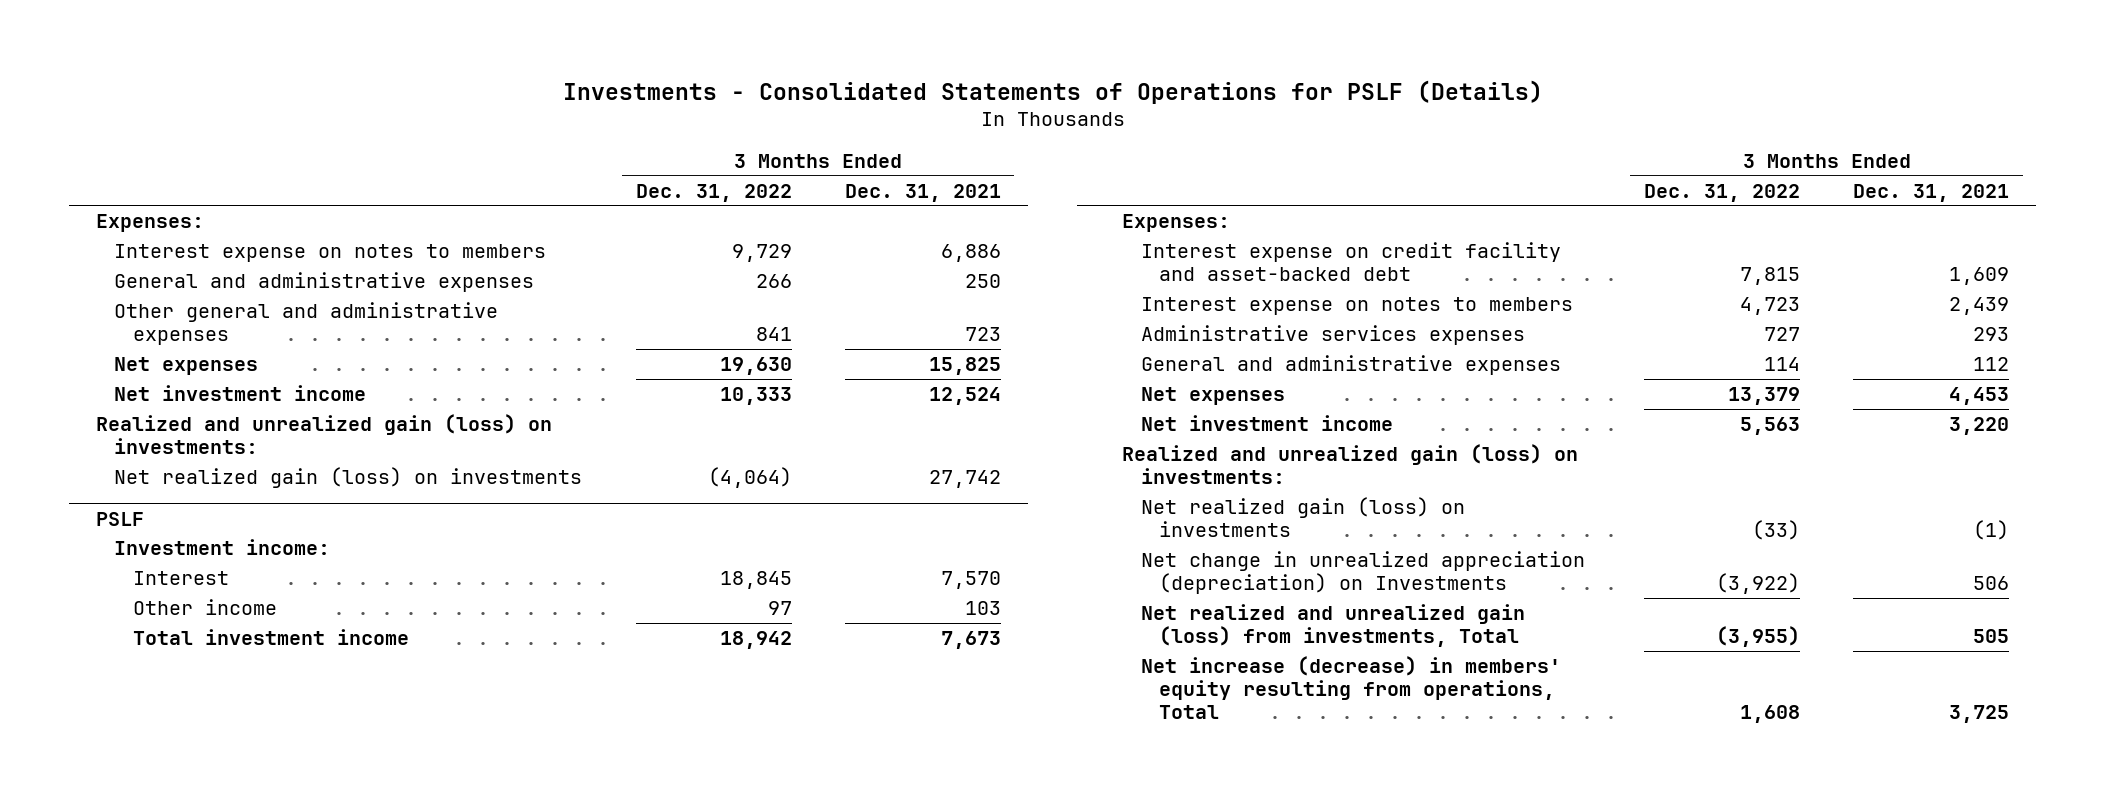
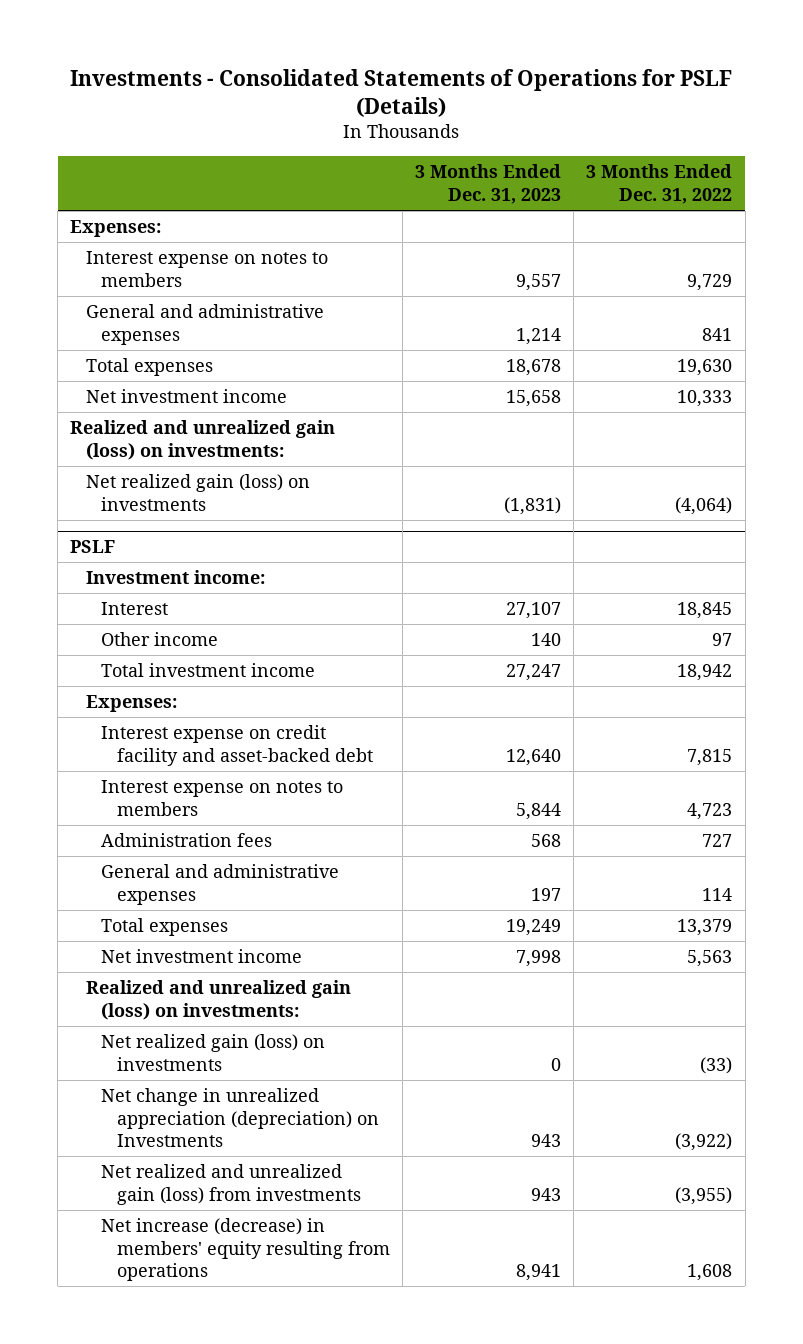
[845,183,1002,202] Dec. 31, 2021 -> none
none -> [415,164,562,205] 3 Months Ended Dec. 31, 2023
[114,302,499,346] Other general and administrative expenses -> none
[755,274,792,289] 266 -> [702,327,733,341] 841
[114,357,259,376] Net expenses -> [85,357,213,376] Total expenses
[1140,325,1525,346] Administrative services expenses -> [101,832,273,847] Administration fees
[1140,387,1285,406] Net expenses -> [101,917,229,936] Total expenses
[1140,604,1525,648] Net realized and unrealized gain (loss) from investments, Total -> [101,1163,361,1205] Net realized and unrealized gain (loss) from investments
[1140,656,1561,720] Net increase (decrease) in members' equity resulting from operations, Total -> [101,1217,390,1282] Net increase (decrease) in members' equity resulting from operations

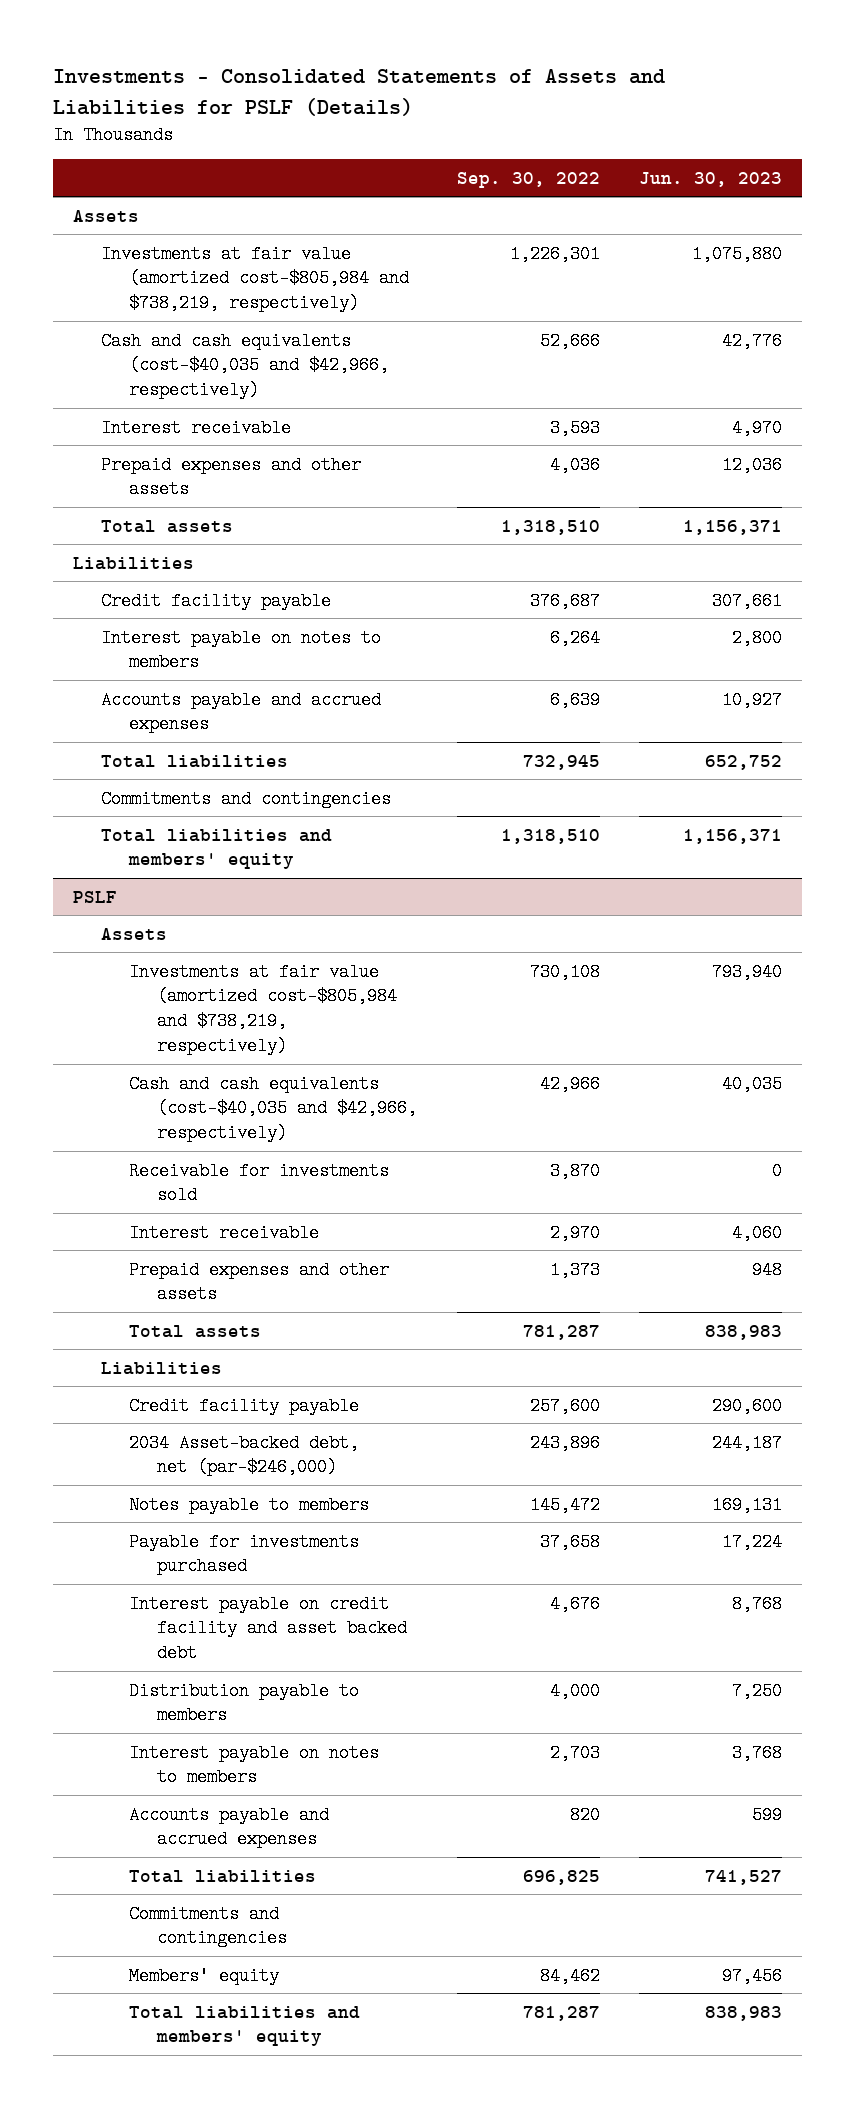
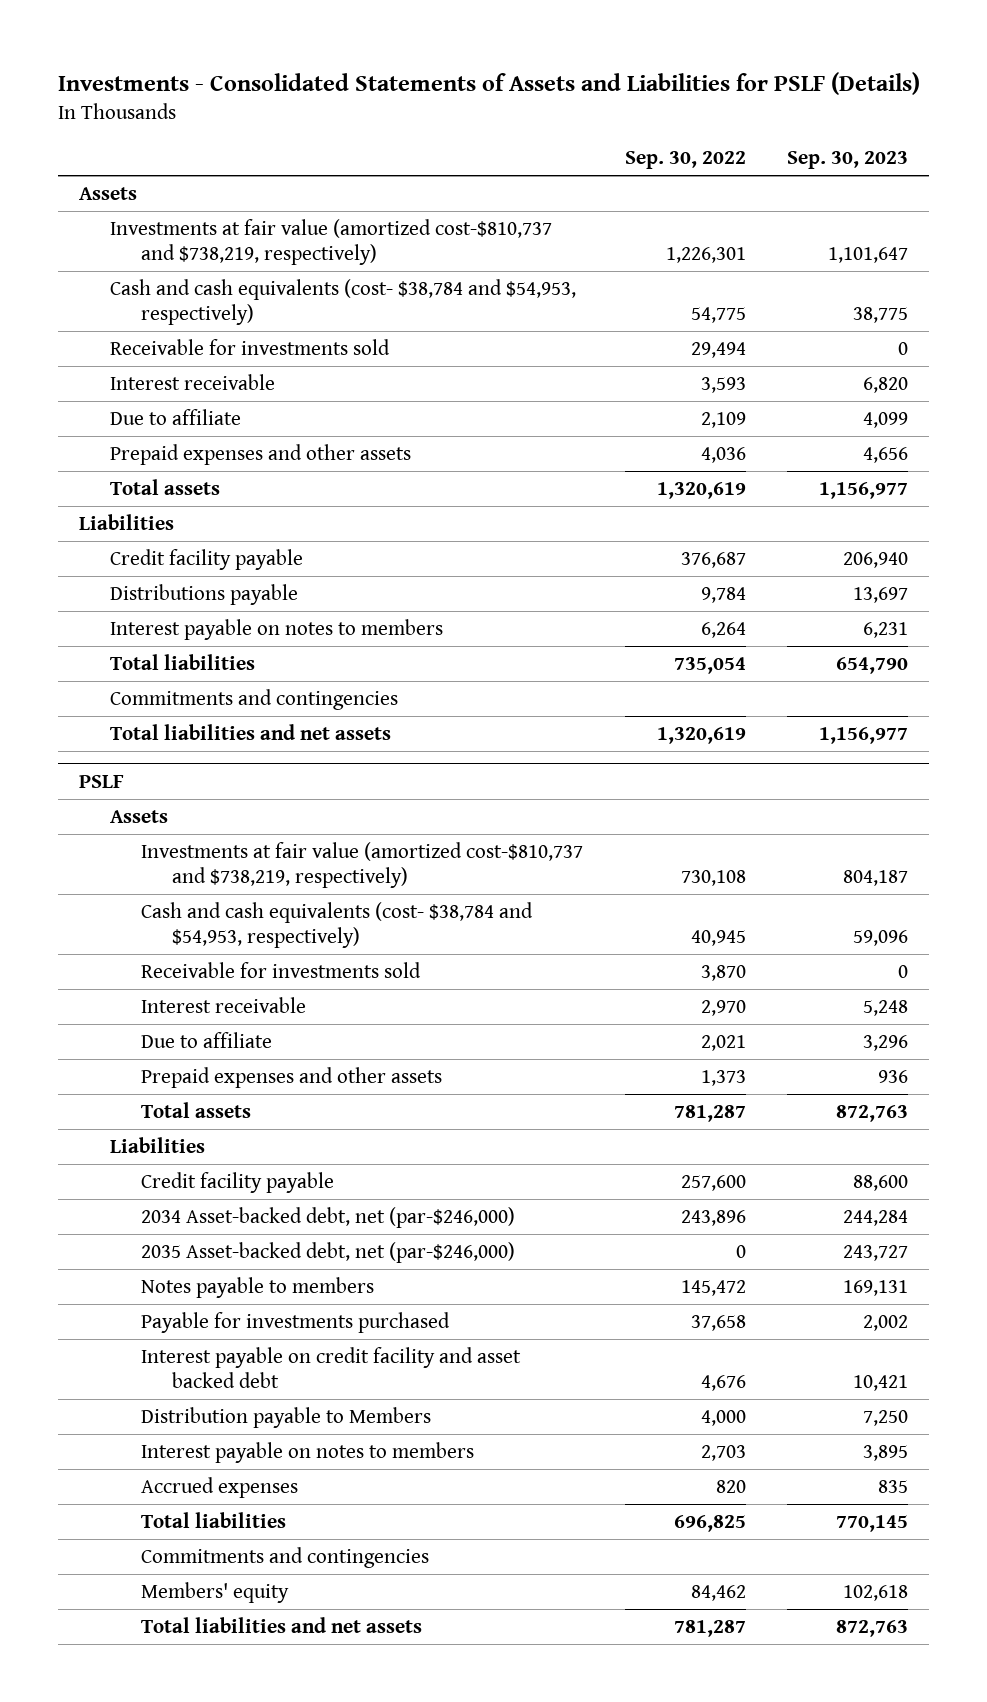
[639,171,783,187] Jun. 30, 2023 -> none
none -> [787,151,909,170] Sep. 30, 2023
[101,244,410,313] Investments at fair value (amortized cost-$805,984 and $738,219, respectively) -> [110,218,553,266] Investments at fair value (amortized cost-$810,737 and $738,219, respectively)
[101,331,390,400] Cash and cash equivalents (cost-$40,035 and $42,966, respectively) -> [110,278,577,326] Cash and cash equivalents (cost- $38,784 and $54,953, respectively)
[539,331,600,350] 52,666 -> [690,307,746,324] 54,775
none -> [110,338,391,355] Receivable for investments sold
none -> [110,408,242,425] Due to affiliate
[500,519,600,535] 1,318,510 -> [656,481,746,499] 1,320,619
none -> [110,583,299,605] Distributions payable
[101,690,382,734] Accounts payable and accrued expenses -> none
[522,754,600,770] 732,945 -> [673,656,746,674] 735,054
[101,828,333,870] Total liabilities and members' equity -> [110,723,392,740] Total liabilities and net assets
[500,828,600,844] 1,318,510 -> [656,726,746,744] 1,320,619
[129,962,398,1056] Investments at fair value (amortized cost-$805,984 and $738,219, respectively) -> [141,841,584,889] Investments at fair value (amortized cost-$810,737 and $738,219, respectively)
[129,1074,418,1143] Cash and cash equivalents (cost-$40,035 and $42,966, respectively) -> [141,901,534,949] Cash and cash equivalents (cost- $38,784 and $54,953, respectively)
[539,1074,600,1093] 42,966 -> [690,930,746,947] 40,945
none -> [141,1031,273,1048] Due to affiliate
none -> [141,1241,516,1263] 2035 Asset-backed debt, net (par-$246,000)
[129,1681,360,1725] Distribution payable to members -> [141,1406,432,1428] Distribution payable to Members
[129,1805,330,1849] Accounts payable and accrued expenses -> [141,1476,299,1498] Accrued expenses
[129,2005,361,2047] Total liabilities and members' equity -> [141,1616,423,1633] Total liabilities and net assets

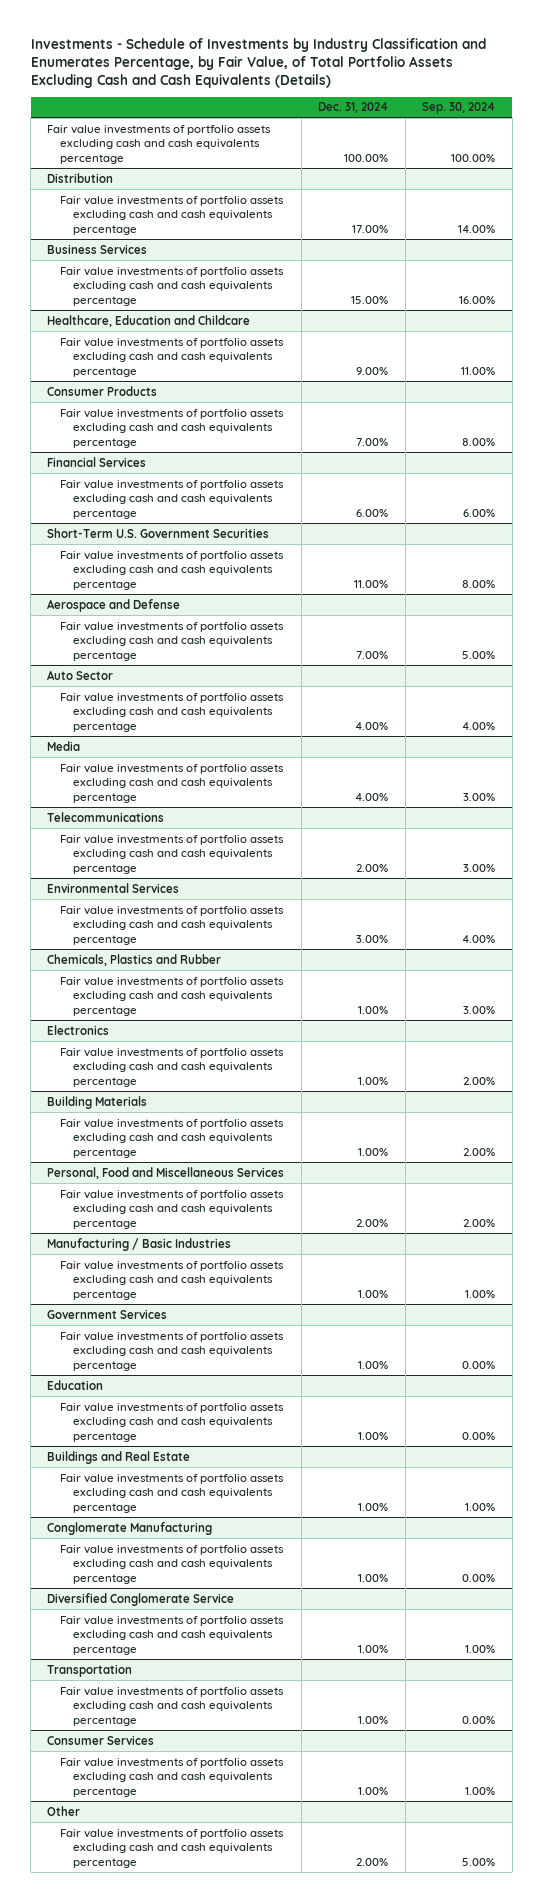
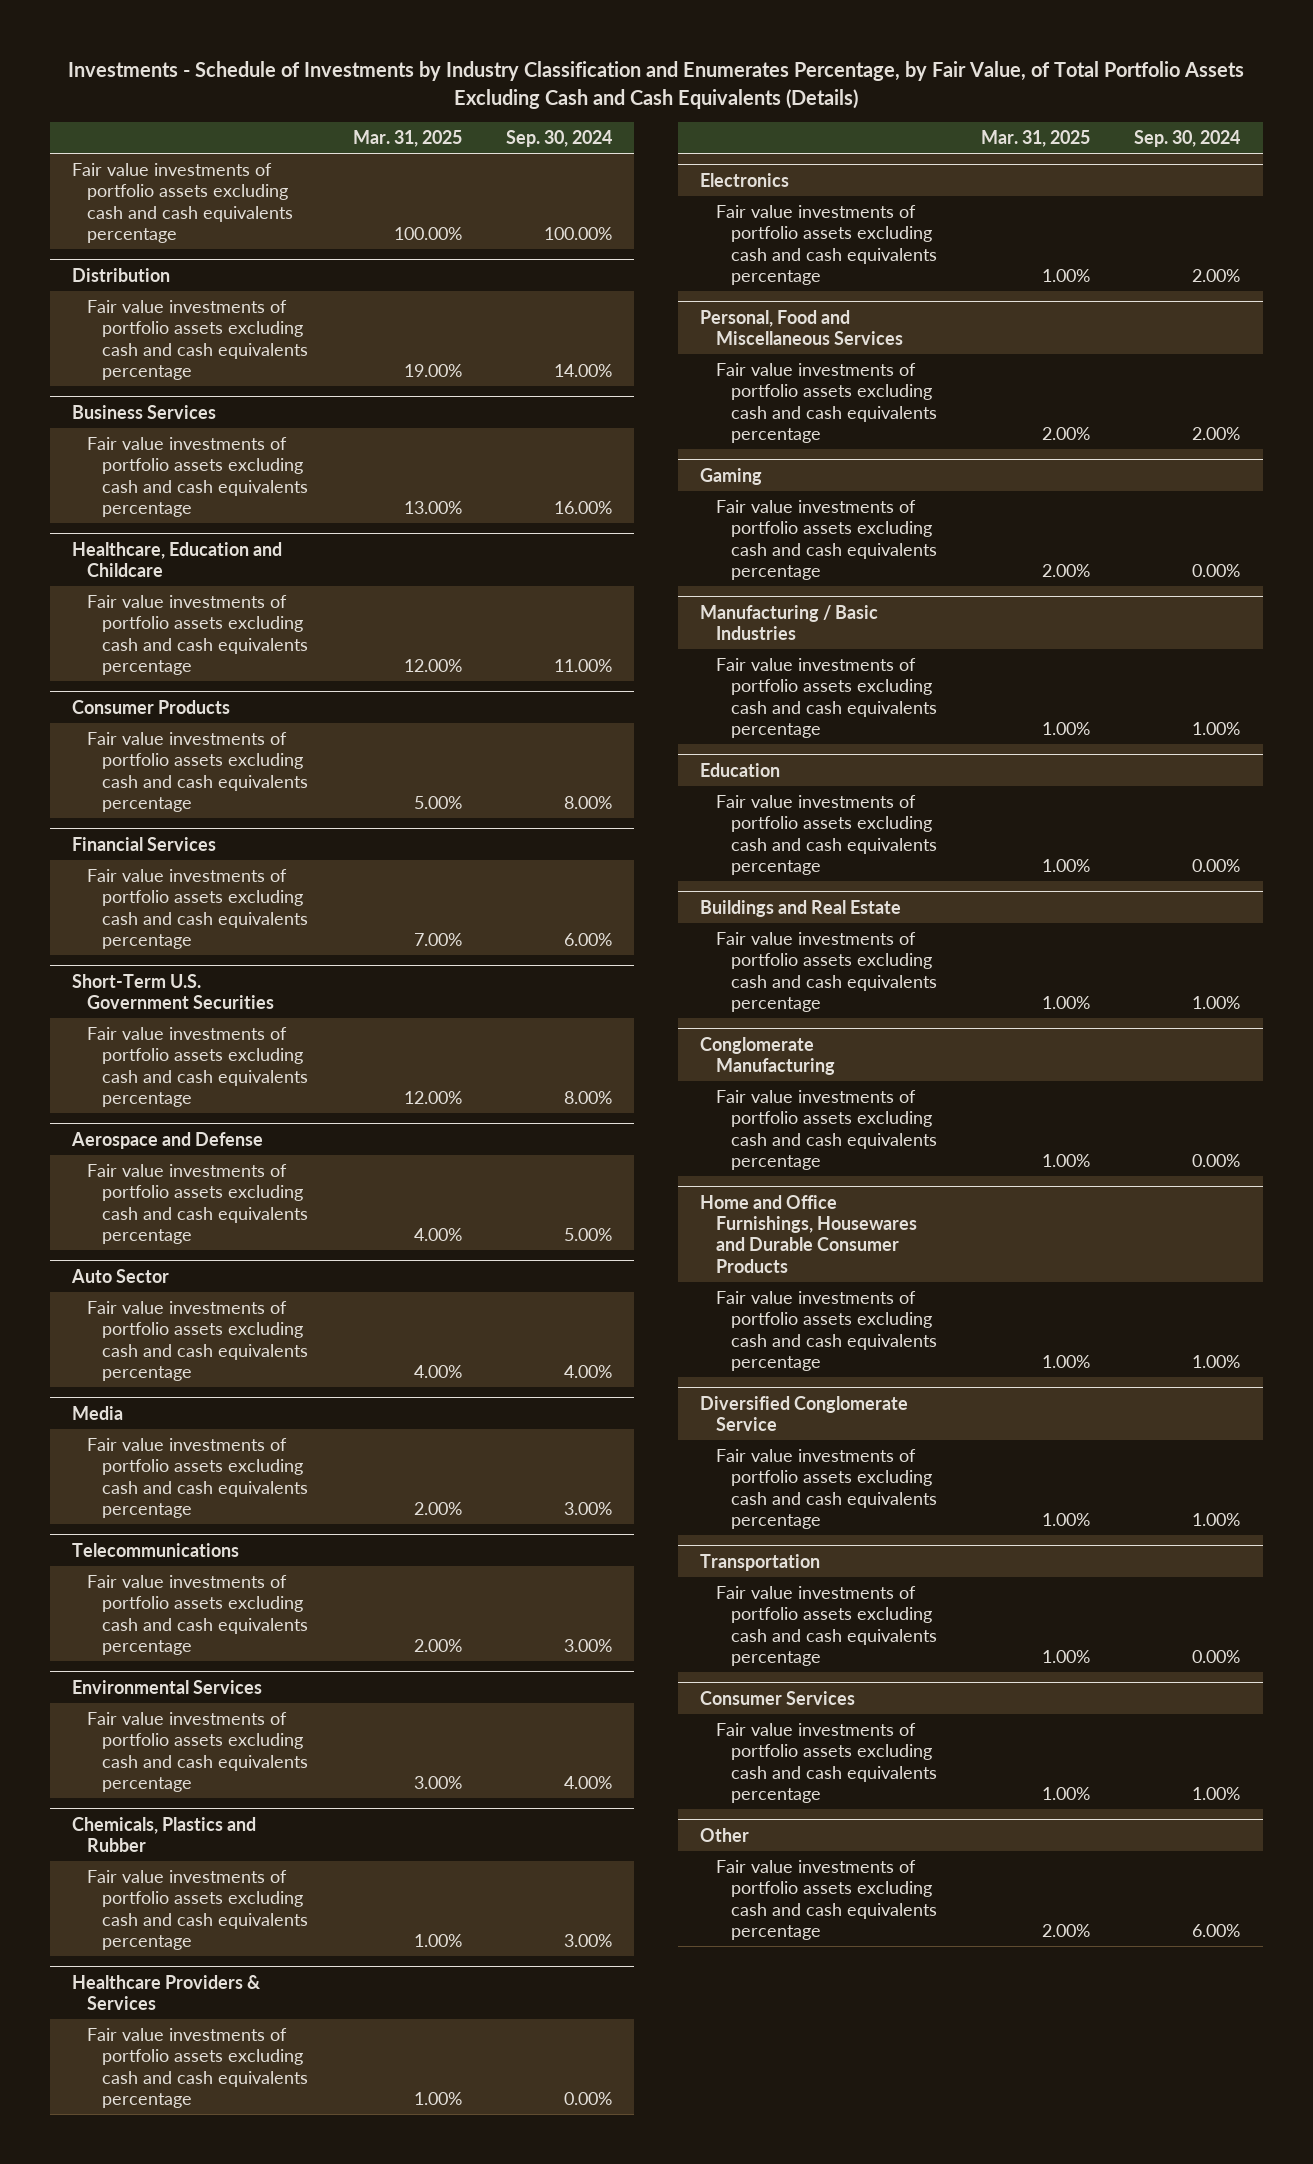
[318,102,389,114] Dec. 31, 2024 -> none
none -> [352,129,462,147] Mar. 31, 2025
none -> [72,1974,261,2010] Healthcare Providers & Services
none -> [87,2027,309,2109] Fair value investments of portfolio assets excluding cash and cash equivalents percentage
[47,1095,148,1109] Building Materials -> none
[60,1118,285,1158] Fair value investments of portfolio assets excluding cash and cash equivalents percentage -> none
none -> [700,467,763,485] Gaming
none -> [715,499,937,581] Fair value investments of portfolio assets excluding cash and cash equivalents percentage
[47,1308,168,1319] Government Services -> none
[60,1331,285,1371] Fair value investments of portfolio assets excluding cash and cash equivalents percentage -> none
none -> [700,1194,917,1273] Home and Office Furnishings, Housewares and Durable Consumer Products
none -> [715,1290,937,1372] Fair value investments of portfolio assets excluding cash and cash equivalents percentage
[462,1857,496,1866] 5.00% -> [1192,1924,1241,1938] 6.00%

